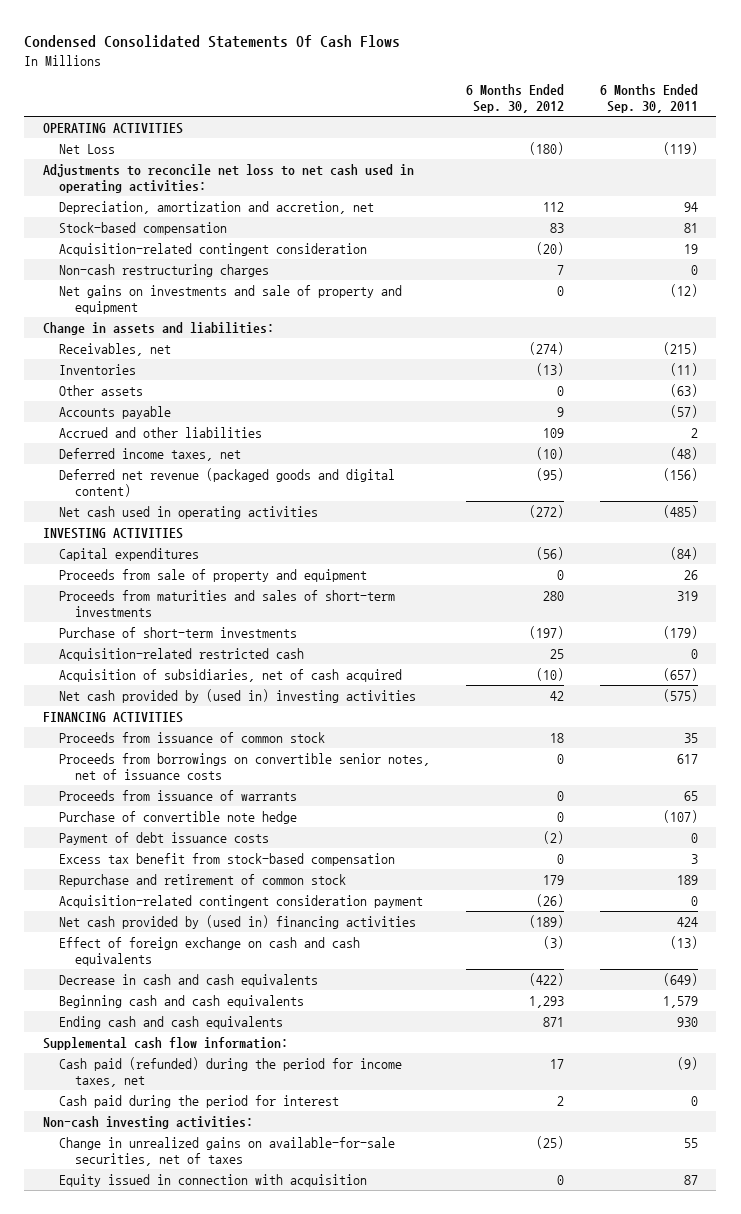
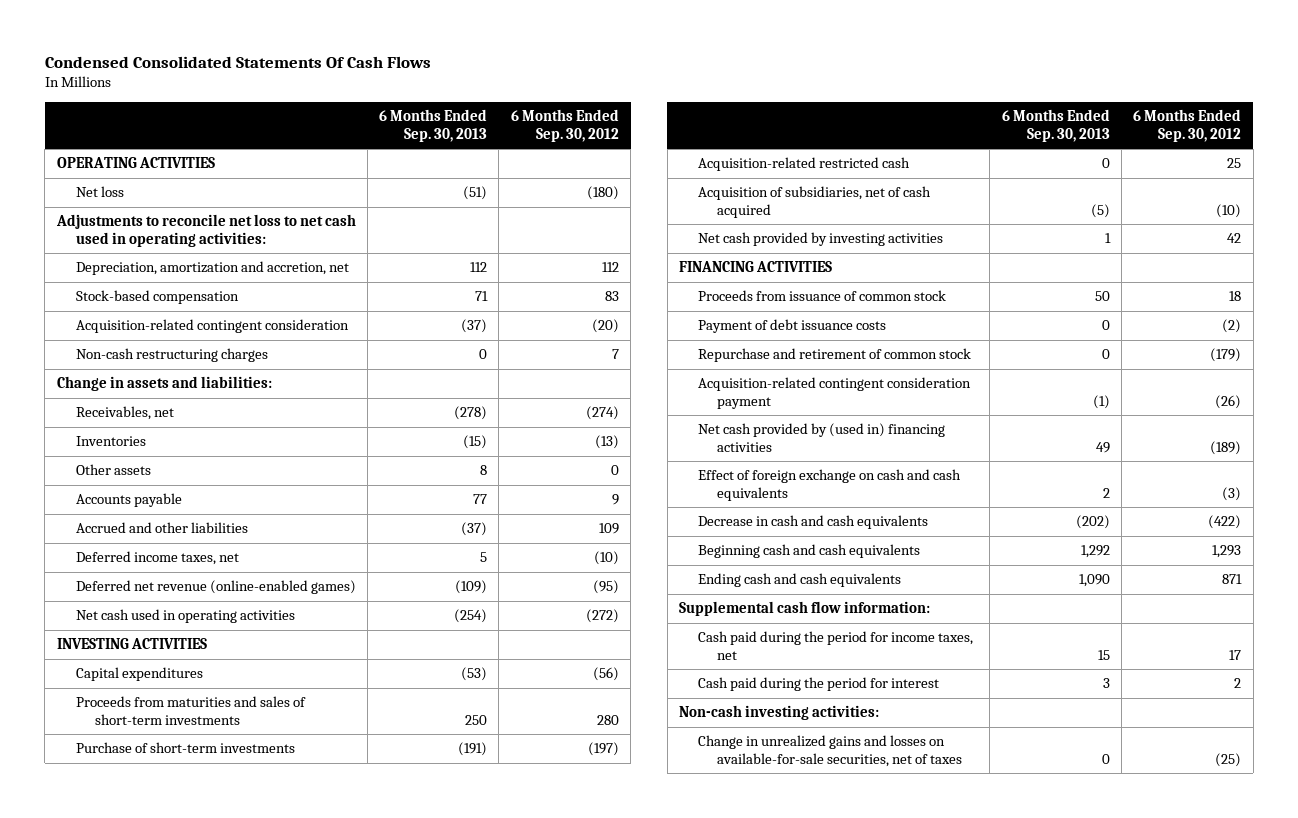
[600,83,699,113] 6 Months Ended Sep. 30, 2011 -> none
none -> [379,109,488,142] 6 Months Ended Sep. 30, 2013
[58,143,115,154] Net Loss -> [75,186,124,198] Net loss
[58,284,402,315] Net gains on investments and sale of property and equipment -> none
[58,467,395,498] Deferred net revenue (packaged goods and digital content) -> [75,580,356,595] Deferred net revenue (online-enabled games)
[58,568,367,582] Proceeds from sale of property and equipment -> none
[58,688,416,703] Net cash provided by (used in) investing activities -> [698,232,944,247] Net cash provided by investing activities
[58,752,430,781] Proceeds from borrowings on convertible senior notes, net of issuance costs -> none
[58,789,297,801] Proceeds from issuance of warrants -> none
[58,810,297,824] Purchase of convertible note hedge -> none
[58,852,395,866] Excess tax benefit from stock-based compensation -> none
[543,874,565,885] 179 -> [1210,348,1242,363] (179)
[58,1056,402,1088] Cash paid (refunded) during the period for income taxes, net -> [698,631,974,660] Cash paid during the period for income taxes, net
[58,1173,367,1187] Equity issued in connection with acquisition -> none
[58,1136,395,1167] Change in unrealized gains on available-for-sale securities, net of taxes -> [698,735,963,767] Change in unrealized gains and losses on available-for-sale securities, net of taxes

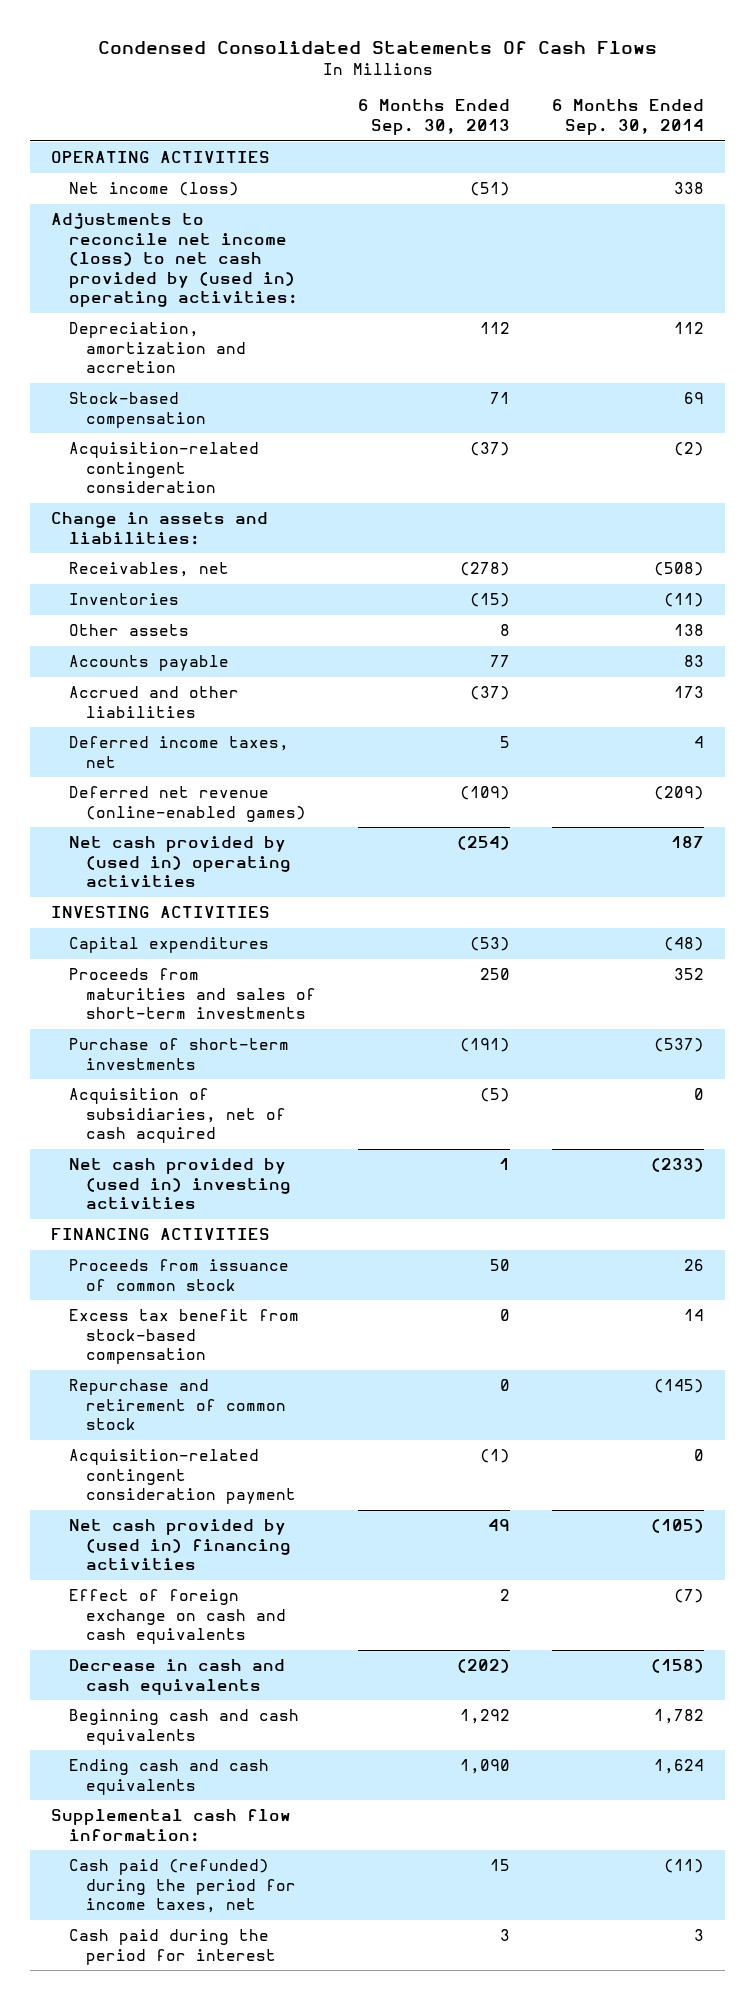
[510,109,619,142] 6 Months Ended Sep. 30, 2012 -> none
none -> [551,99,704,136] 6 Months Ended Sep. 30, 2014
[75,186,124,198] Net loss -> [68,182,239,197] Net income (loss)
[55,214,356,247] Adjustments to reconcile net loss to net cash used in operating activities: -> [51,213,298,308] Adjustments to reconcile net income (loss) to net cash provided by (used in) operating activities:
[75,261,349,276] Depreciation, amortization and accretion, net -> [68,322,247,374] Depreciation, amortization and accretion
[75,348,268,363] Non-cash restructuring charges -> none
[75,609,295,624] Net cash used in operating activities -> [68,836,292,888] Net cash provided by (used in) operating activities
[698,157,911,172] Acquisition-related restricted cash -> none
[698,232,944,247] Net cash provided by investing activities -> [68,1158,292,1210] Net cash provided by (used in) investing activities
[698,319,887,334] Payment of debt issuance costs -> none
none -> [68,1309,299,1365] Excess tax benefit from stock-based compensation
[698,631,974,660] Cash paid during the period for income taxes, net -> [68,1859,297,1914] Cash paid (refunded) during the period for income taxes, net
[679,705,880,721] Non-cash investing activities: -> none
[698,735,963,767] Change in unrealized gains and losses on available-for-sale securities, net of taxes -> none

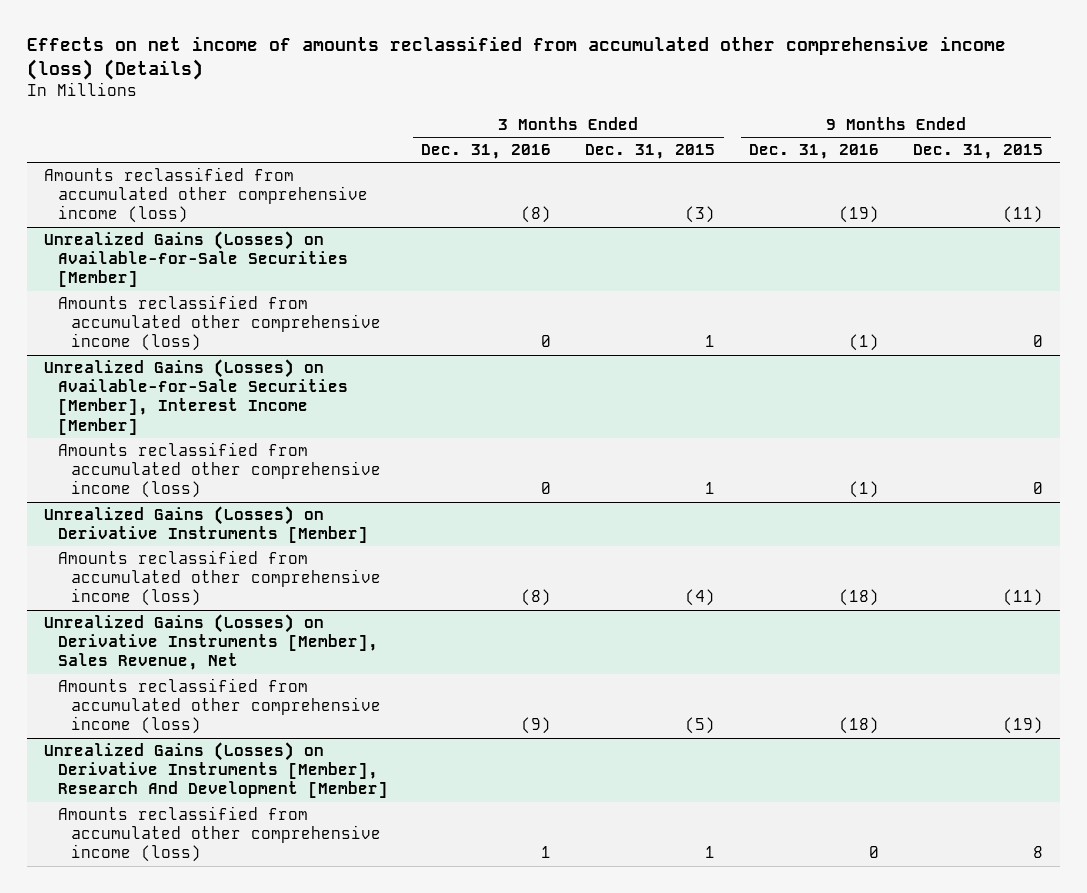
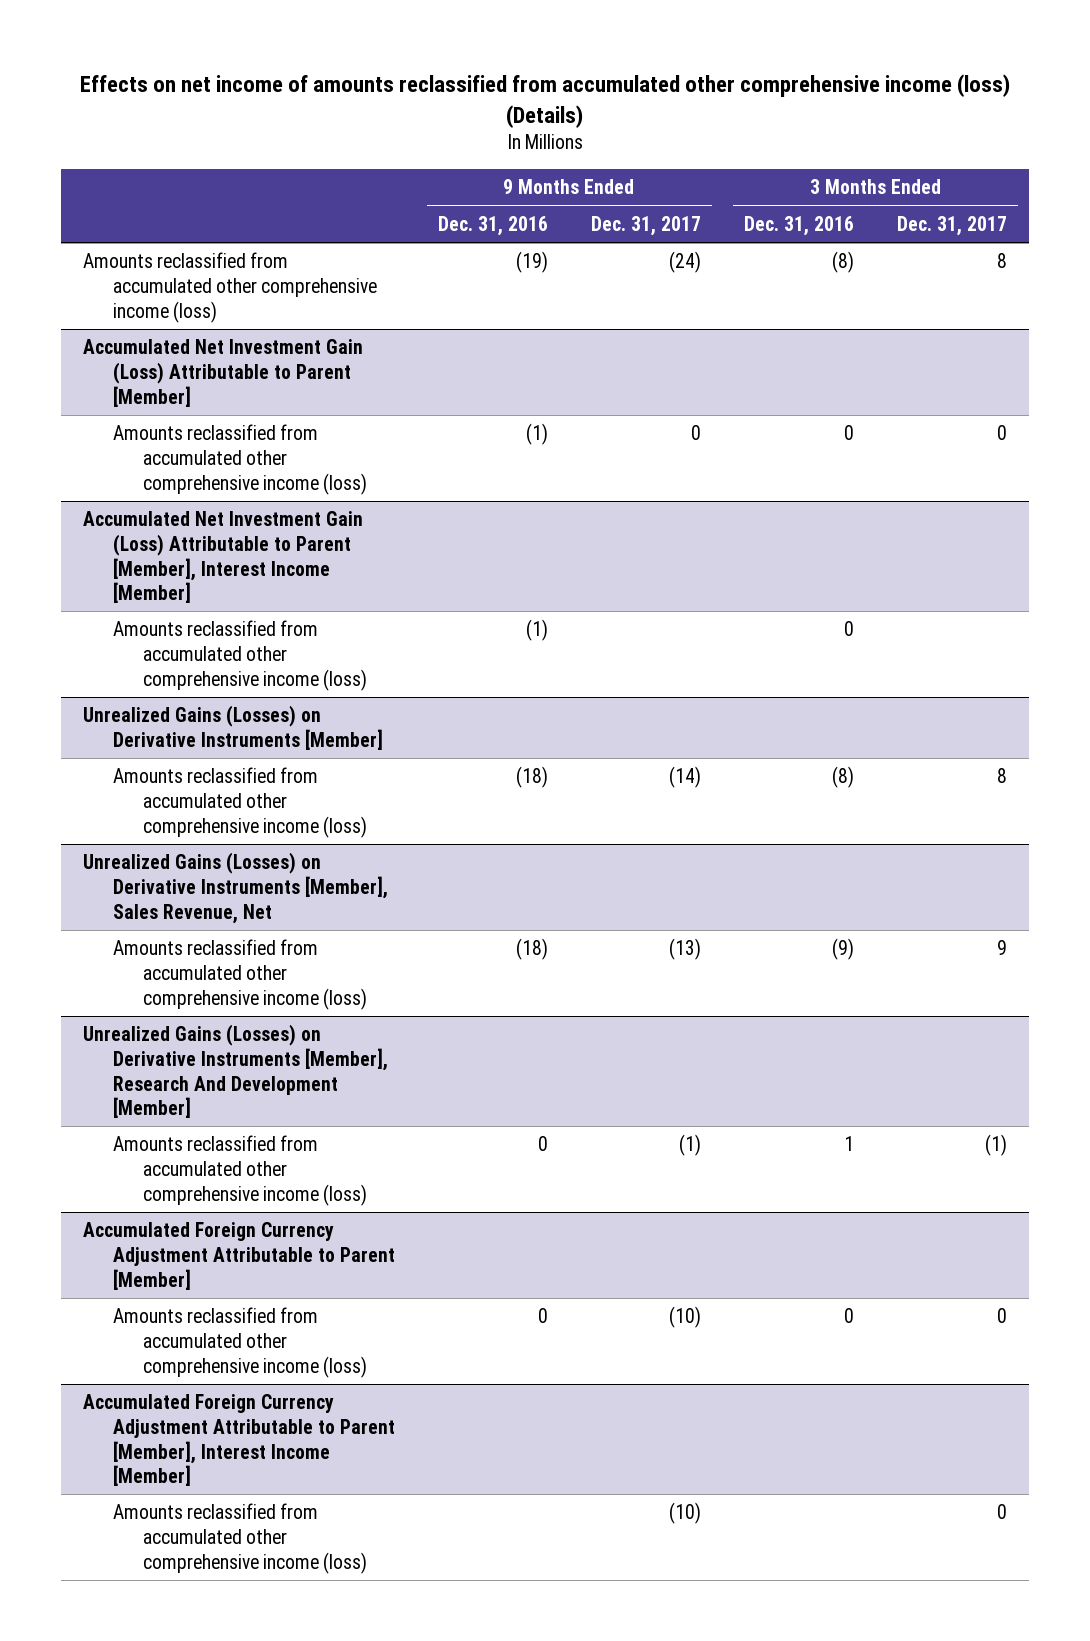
[585,144,716,160] Dec. 31, 2015 -> none
[913,144,1044,160] Dec. 31, 2015 -> none
none -> [591,215,702,236] Dec. 31, 2017
none -> [897,215,1008,236] Dec. 31, 2017
[43,231,348,288] Unrealized Gains (Losses) on Available-for-Sale Securities [Member] -> [82,339,363,407] Accumulated Net Investment Gain (Loss) Attributable to Parent [Member]
[43,359,348,435] Unrealized Gains (Losses) on Available-for-Sale Securities [Member], Interest Income [Member] -> none
none -> [82,511,363,604] Accumulated Net Investment Gain (Loss) Attributable to Parent [Member], Interest Income [Member]
none -> [82,1222,395,1290] Accumulated Foreign Currency Adjustment Attributable to Parent [Member]
none -> [112,1307,367,1378] Amounts reclassified from accumulated other comprehensive income (loss)
none -> [82,1394,395,1487] Accumulated Foreign Currency Adjustment Attributable to Parent [Member], Interest Income [Member]
none -> [112,1503,367,1574] Amounts reclassified from accumulated other comprehensive income (loss)

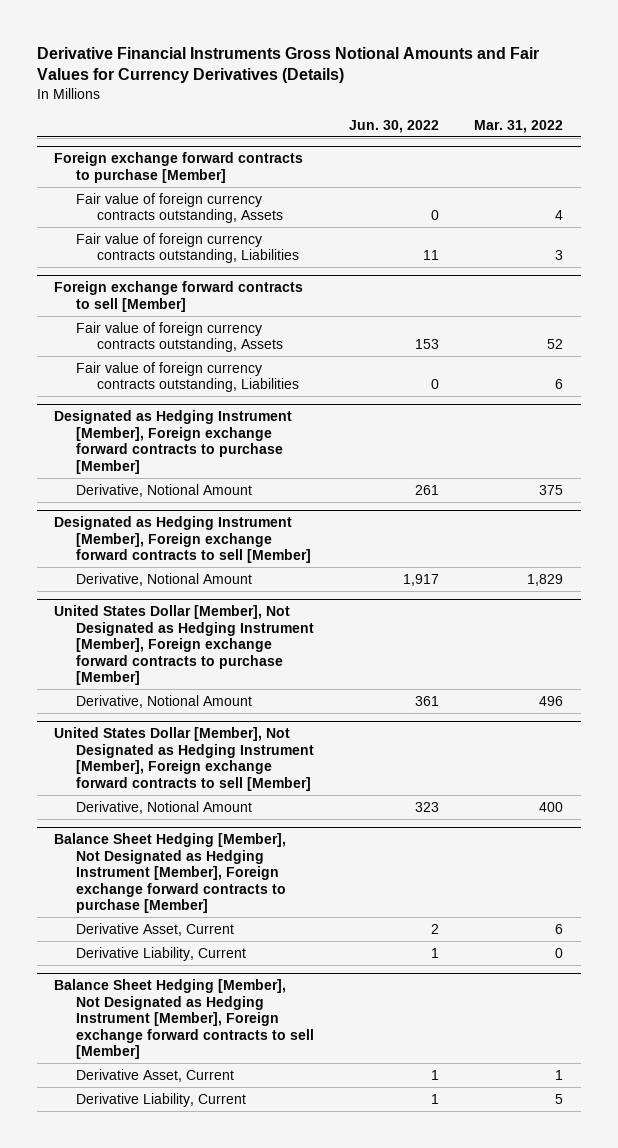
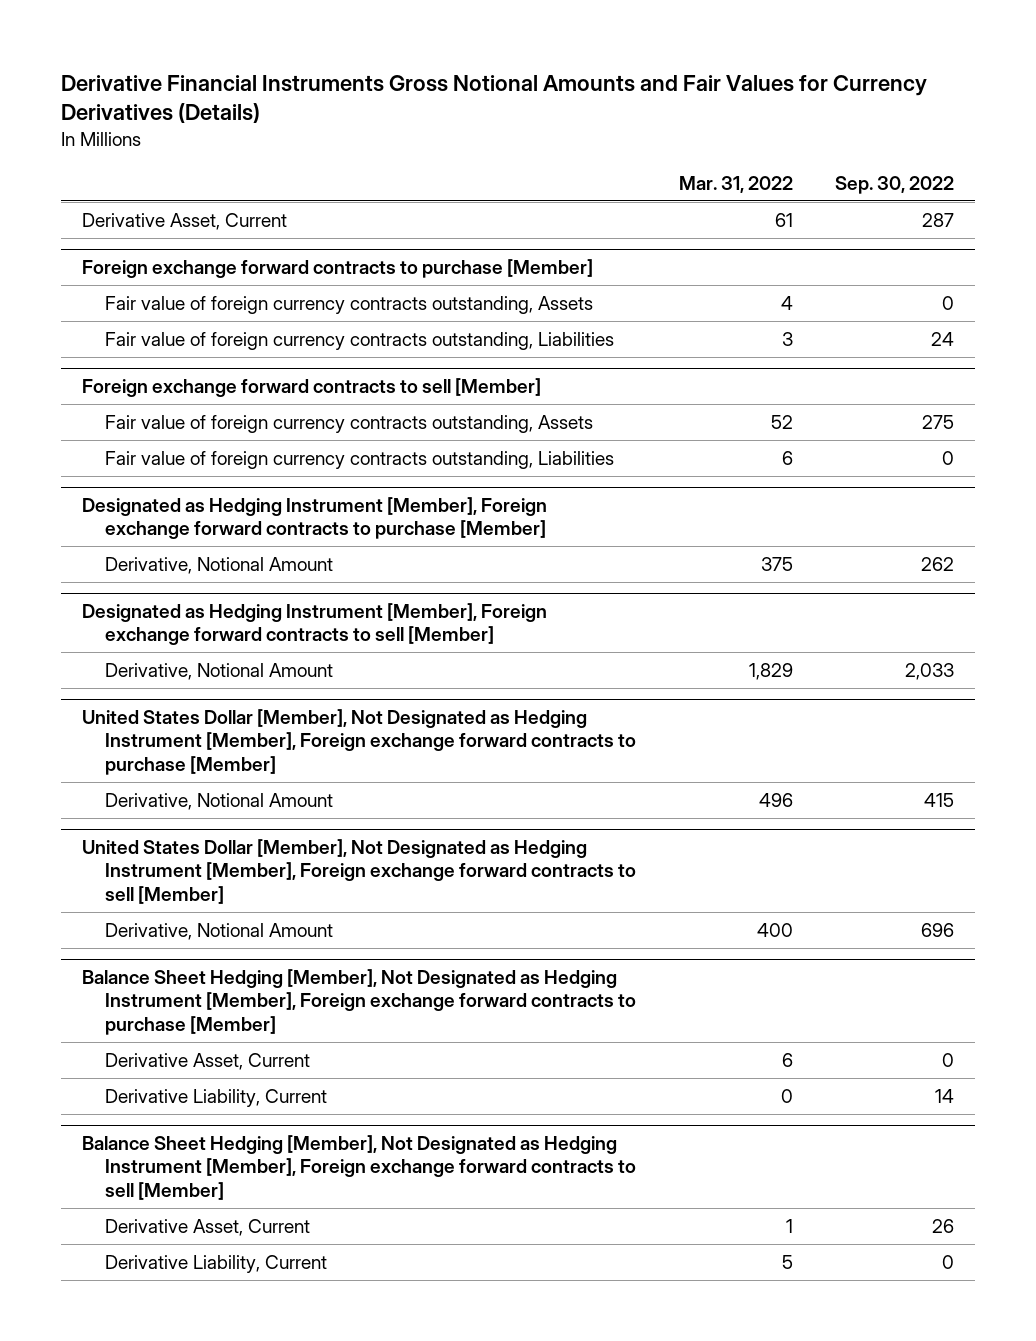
[349,119,440,133] Jun. 30, 2022 -> none
none -> [835,175,955,194] Sep. 30, 2022
none -> [82,212,288,230] Derivative Asset, Current

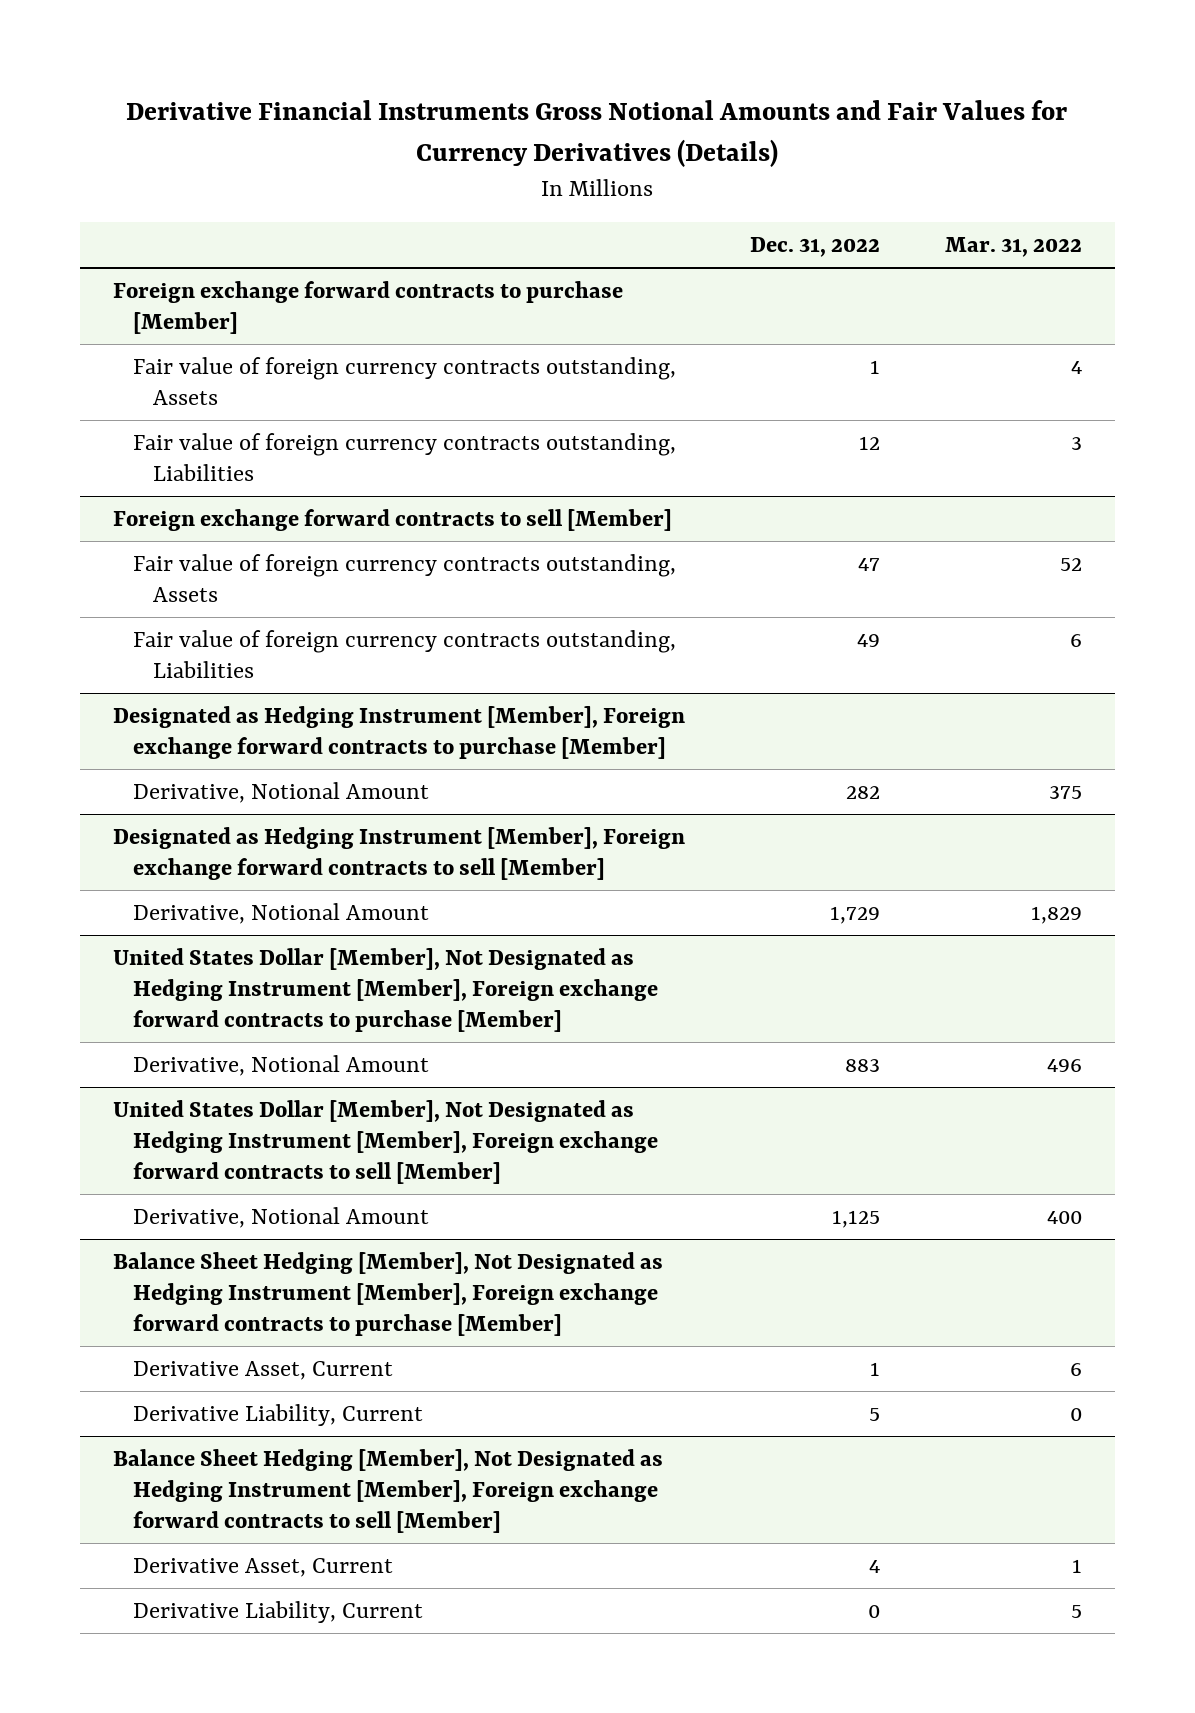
[835,175,955,194] Sep. 30, 2022 -> none
none -> [749,236,880,257] Dec. 31, 2022
[82,212,288,230] Derivative Asset, Current -> none

